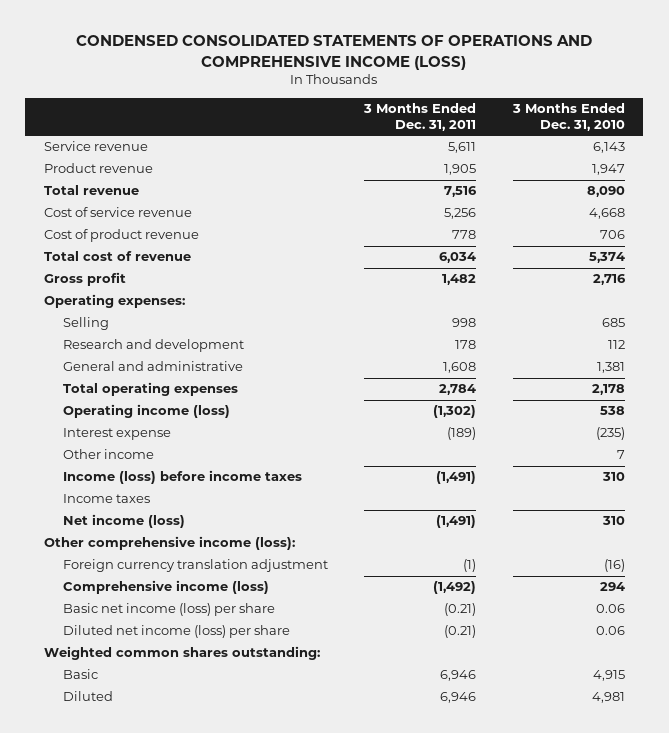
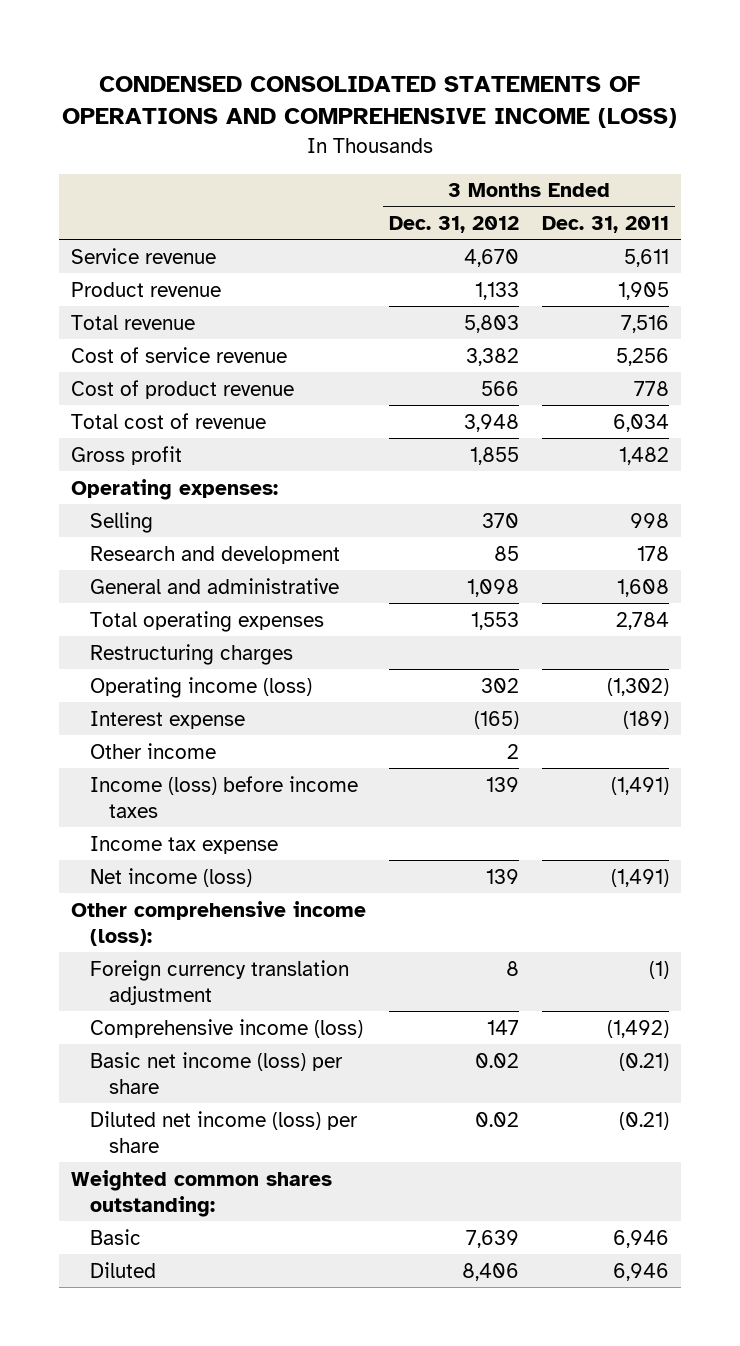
[511,103,625,132] 3 Months Ended Dec. 31, 2010 -> none
none -> [388,215,519,233] Dec. 31, 2012
none -> [89,643,293,665] Restructuring charges
[62,494,150,504] Income taxes -> [89,835,278,854] Income tax expense

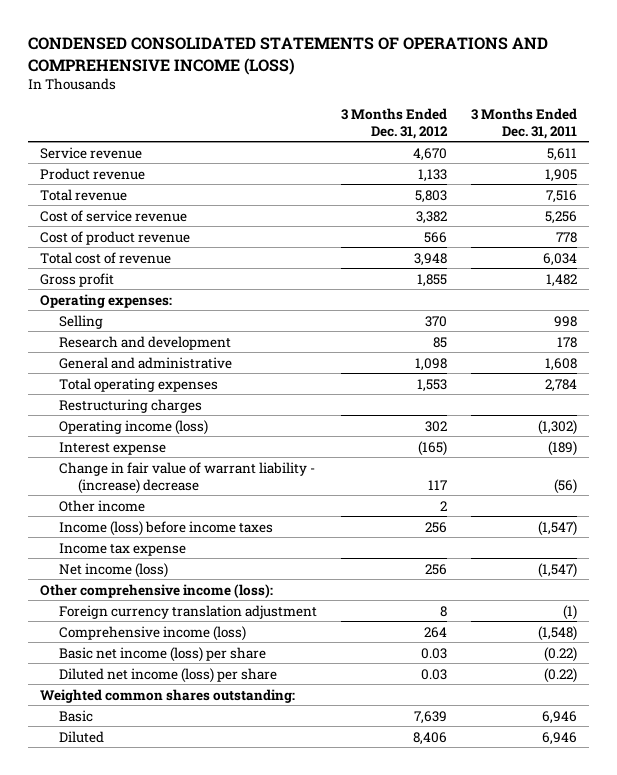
none -> [59,461,316,494] Change in fair value of warrant liability - (increase) decrease
[485,776,519,792] 139 -> [424,521,447,533] 256
[611,776,670,795] (1,491) -> [537,520,577,536] (1,547)
[485,868,519,884] 139 -> [424,563,447,575] 256
[611,868,670,887] (1,491) -> [537,562,577,578] (1,547)
[486,1019,519,1035] 147 -> [423,626,447,638] 264
[607,1019,670,1038] (1,492) -> [537,625,577,641] (1,548)
[474,1052,519,1068] 0.02 -> [420,647,447,659] 0.03
[619,1052,670,1071] (0.21) -> [543,646,577,662] (0.22)
[474,1111,519,1127] 0.02 -> [420,668,447,680] 0.03
[619,1111,670,1130] (0.21) -> [543,667,577,683] (0.22)

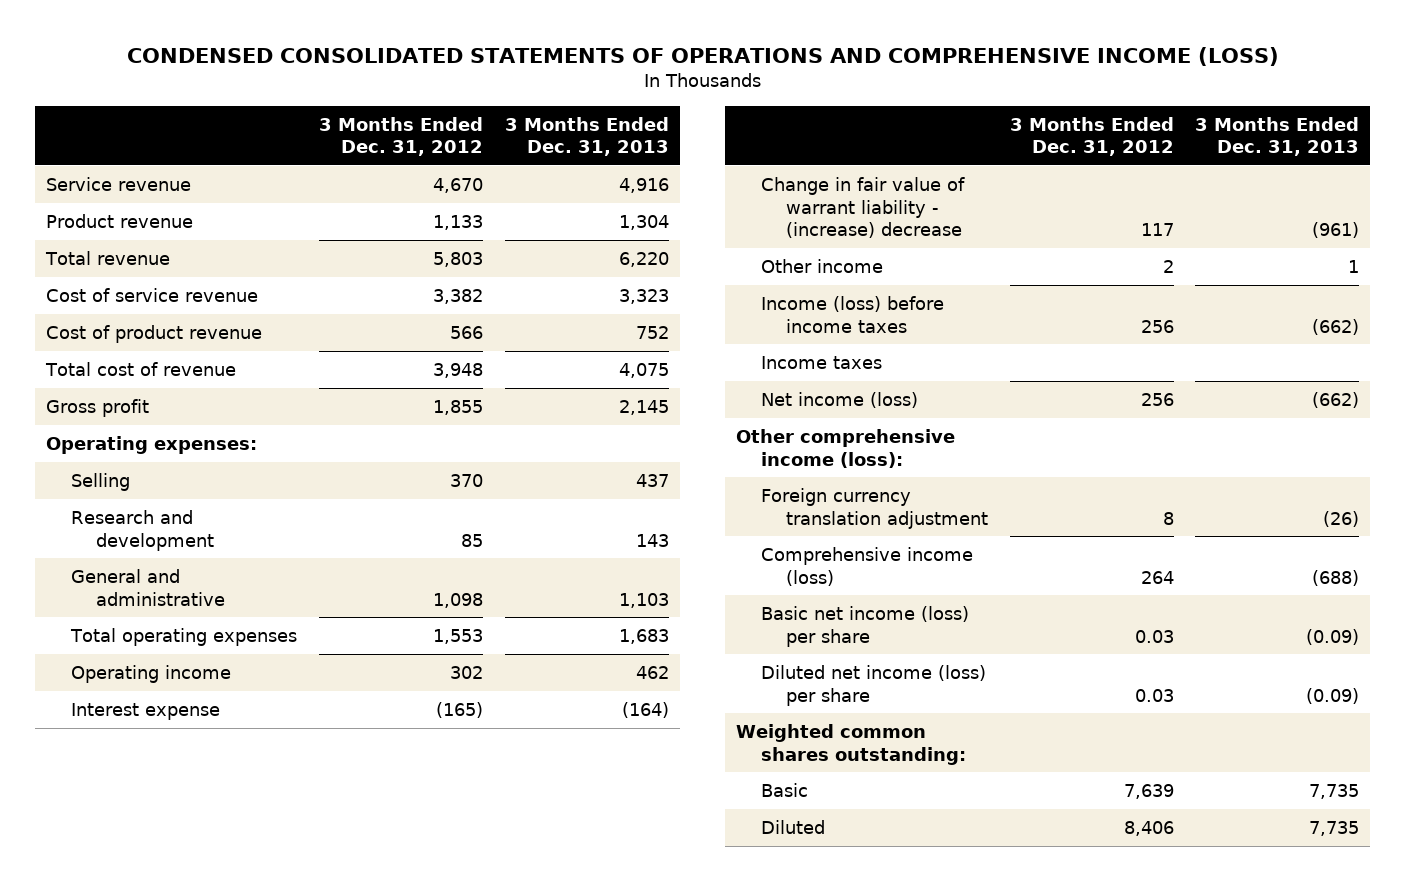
[470,107,577,139] 3 Months Ended Dec. 31, 2011 -> none
none -> [505,116,670,157] 3 Months Ended Dec. 31, 2013
[59,398,203,413] Restructuring charges -> none
[59,419,209,435] Operating income (loss) -> [70,664,231,683] Operating income
[59,542,187,556] Income tax expense -> [761,355,883,369] Income taxes

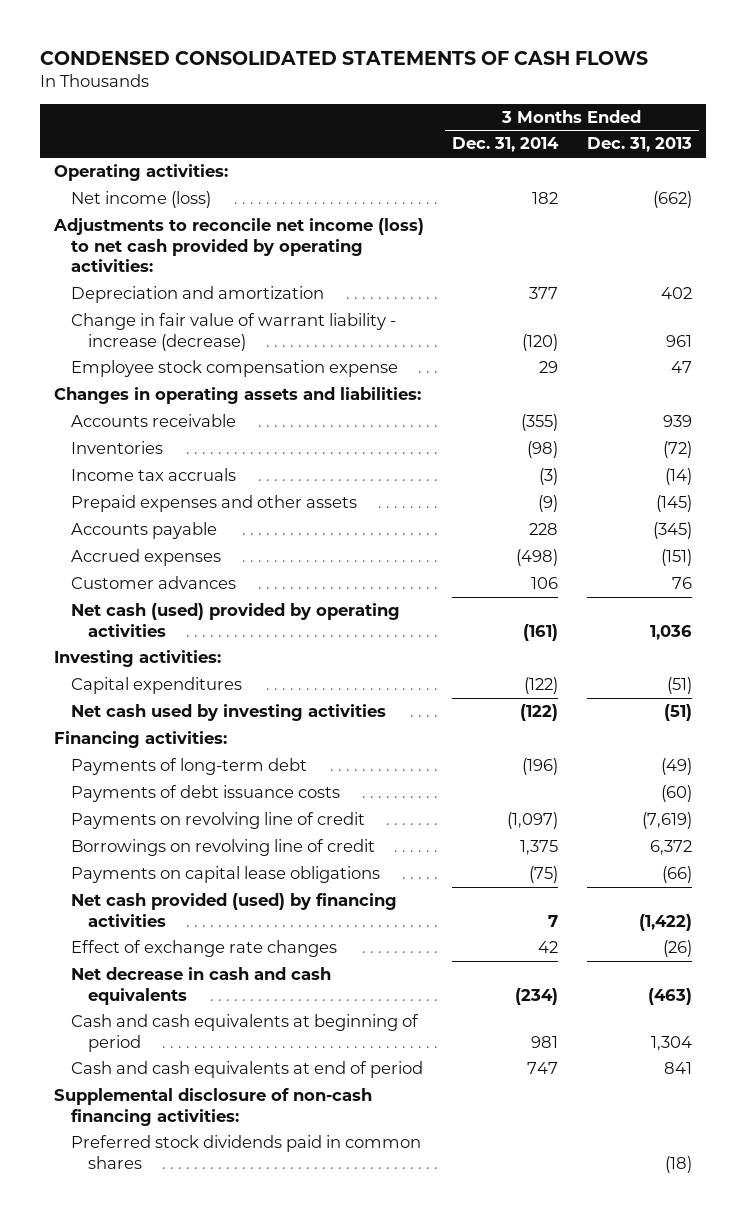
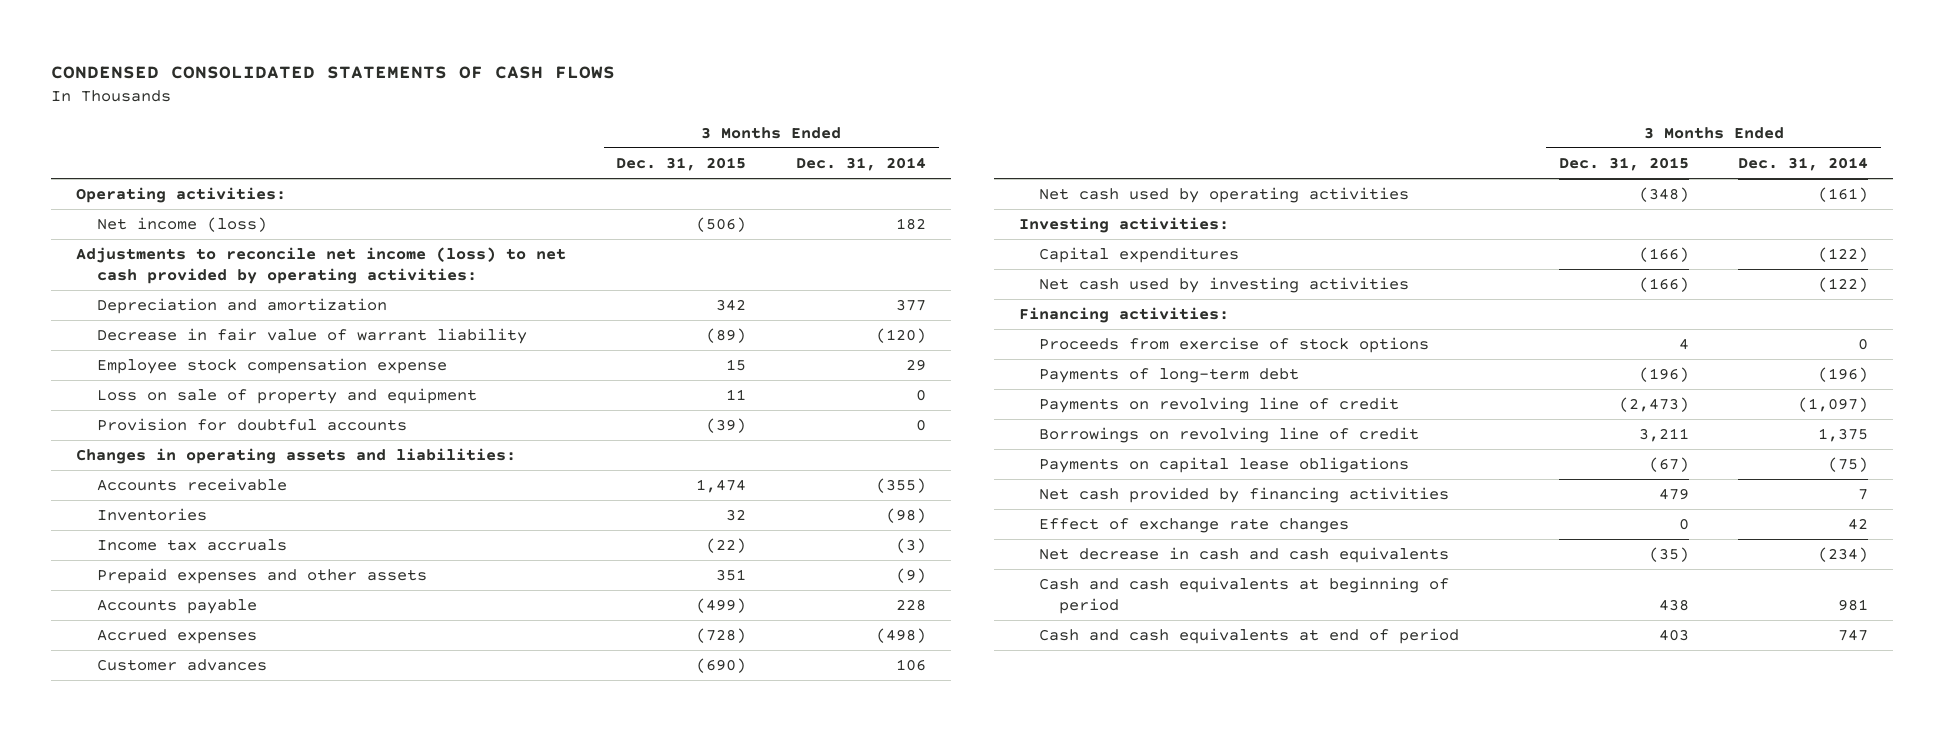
[586,137,692,153] Dec. 31, 2013 -> none
none -> [616,156,747,171] Dec. 31, 2015
[70,313,396,351] Change in fair value of warrant liability - increase (decrease) -> [96,328,527,345] Decrease in fair value of warrant liability
none -> [96,388,477,405] Loss on sale of property and equipment
none -> [96,418,407,432] Provision for doubtful accounts
[70,603,400,637] Net cash (used) provided by operating activities -> [1038,187,1409,204] Net cash used by operating activities
none -> [1038,337,1429,354] Proceeds from exercise of stock options
[70,785,340,803] Payments of debt issuance costs -> none
[70,893,397,927] Net cash provided (used) by financing activities -> [1038,487,1449,504] Net cash provided by financing activities
[53,1088,372,1126] Supplemental disclosure of non-cash financing activities: -> none
[70,1135,421,1169] Preferred stock dividends paid in common shares -> none

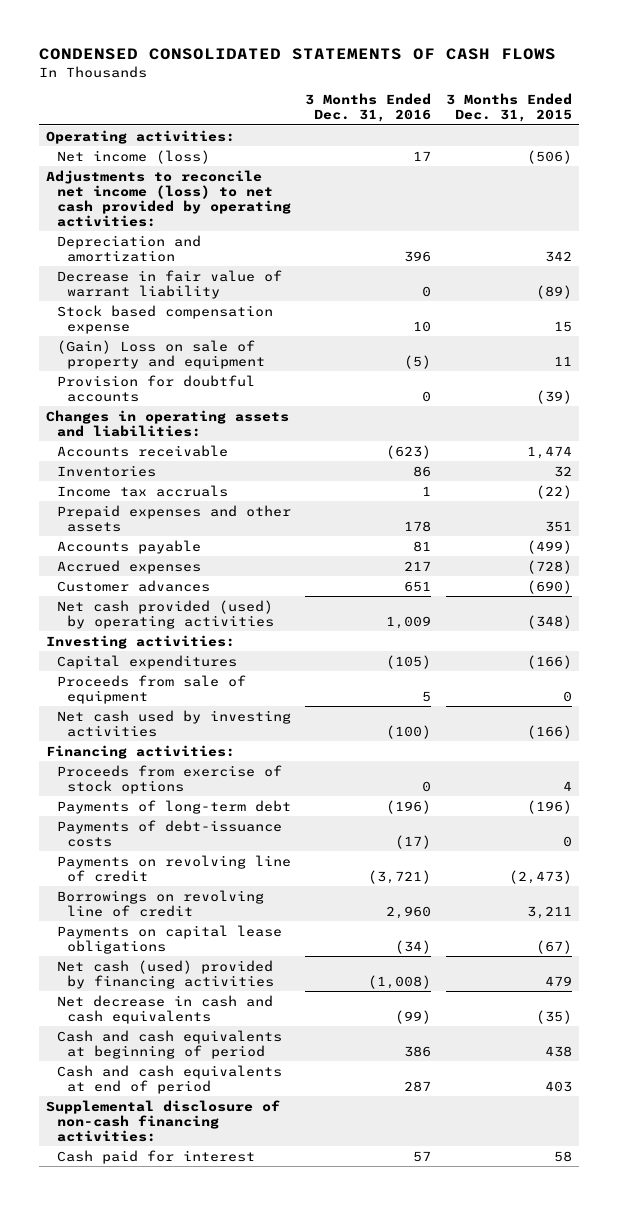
[796,156,927,171] Dec. 31, 2014 -> none
none -> [305,93,432,123] 3 Months Ended Dec. 31, 2016
[96,358,447,375] Employee stock compensation expense -> [56,304,273,334] Stock based compensation expense
[96,388,477,405] Loss on sale of property and equipment -> [56,339,265,369] (Gain) Loss on sale of property and equipment
[1038,187,1409,204] Net cash used by operating activities -> [56,599,274,629] Net cash provided (used) by operating activities
none -> [56,674,246,704] Proceeds from sale of equipment
none -> [56,819,282,847] Payments of debt-issuance costs
[1038,518,1349,534] Effect of exchange rate changes -> none
[1038,487,1449,504] Net cash provided by financing activities -> [56,959,274,989] Net cash (used) provided by financing activities
none -> [46,1099,281,1142] Supplemental disclosure of non-cash financing activities:
none -> [56,1149,255,1164] Cash paid for interest

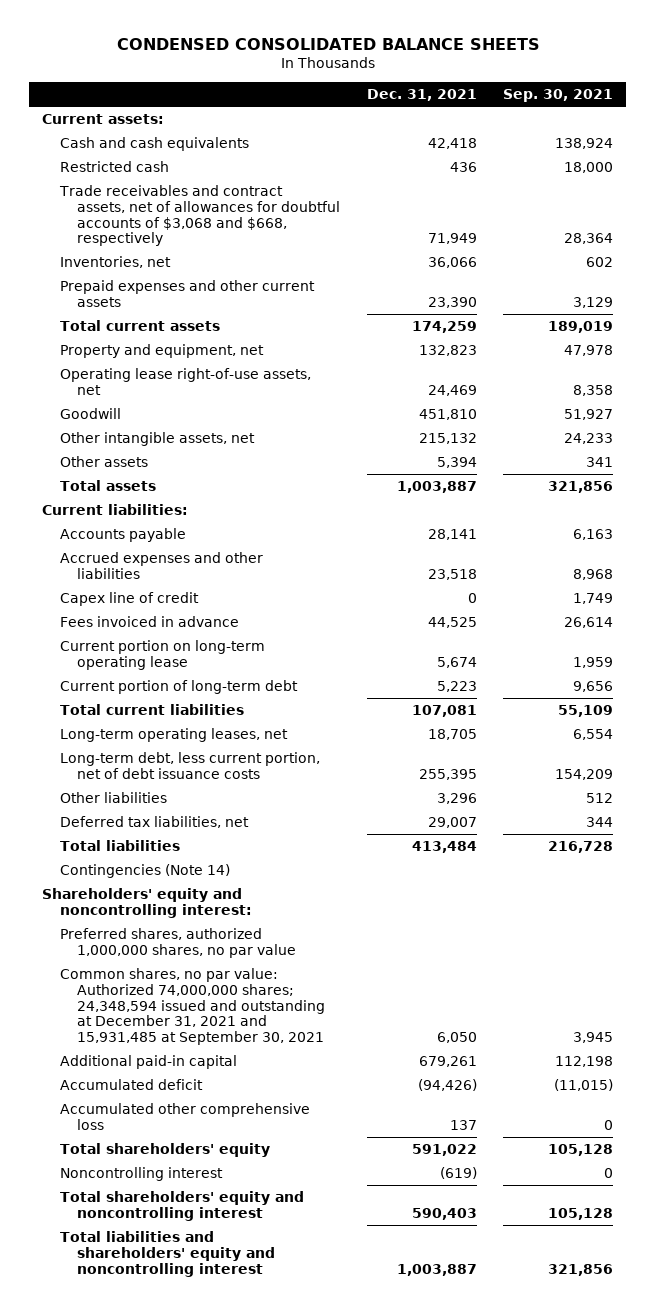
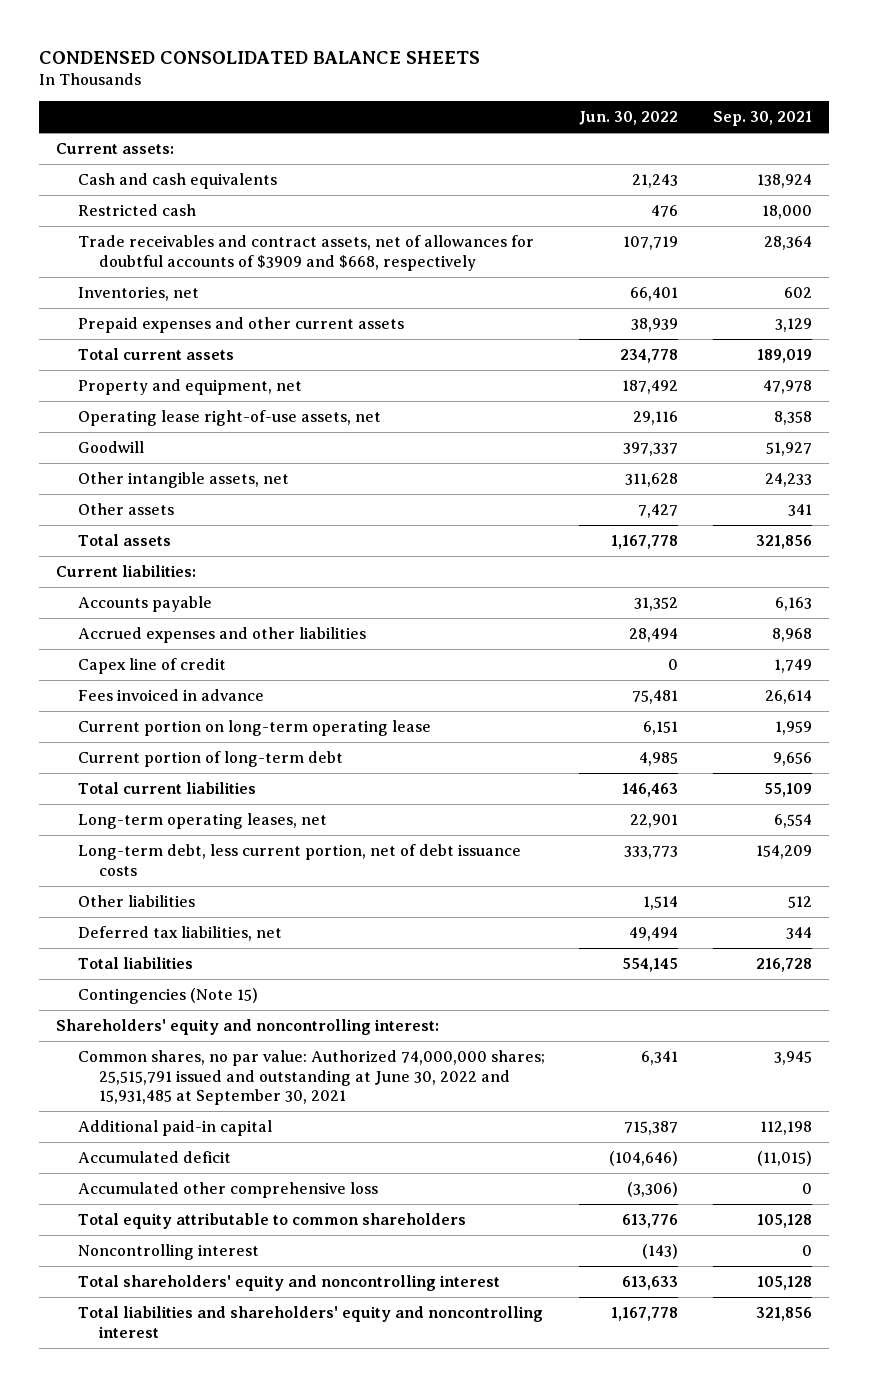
[366,88,477,101] Dec. 31, 2021 -> none
none -> [579,111,679,126] Jun. 30, 2022
[58,185,341,247] Trade receivables and contract assets, net of allowances for doubtful accounts of $3,068 and $668, respectively -> [77,235,534,271] Trade receivables and contract assets, net of allowances for doubtful accounts of $3909 and $668, respectively
[59,864,230,879] Contingencies (Note 14) -> [77,988,258,1005] Contingencies (Note 15)
[59,928,297,958] Preferred shares, authorized 1,000,000 shares, no par value -> none
[59,968,326,1045] Common shares, no par value: Authorized 74,000,000 shares; 24,348,594 issued and outstanding at December 31, 2021 and 15,931,485 at September 30, 2021 -> [77,1050,545,1106] Common shares, no par value: Authorized 74,000,000 shares; 25,515,791 issued and outstanding at June 30, 2022 and 15,931,485 at September 30, 2021
[59,1143,270,1158] Total shareholders' equity -> [77,1213,466,1230] Total equity attributable to common shareholders

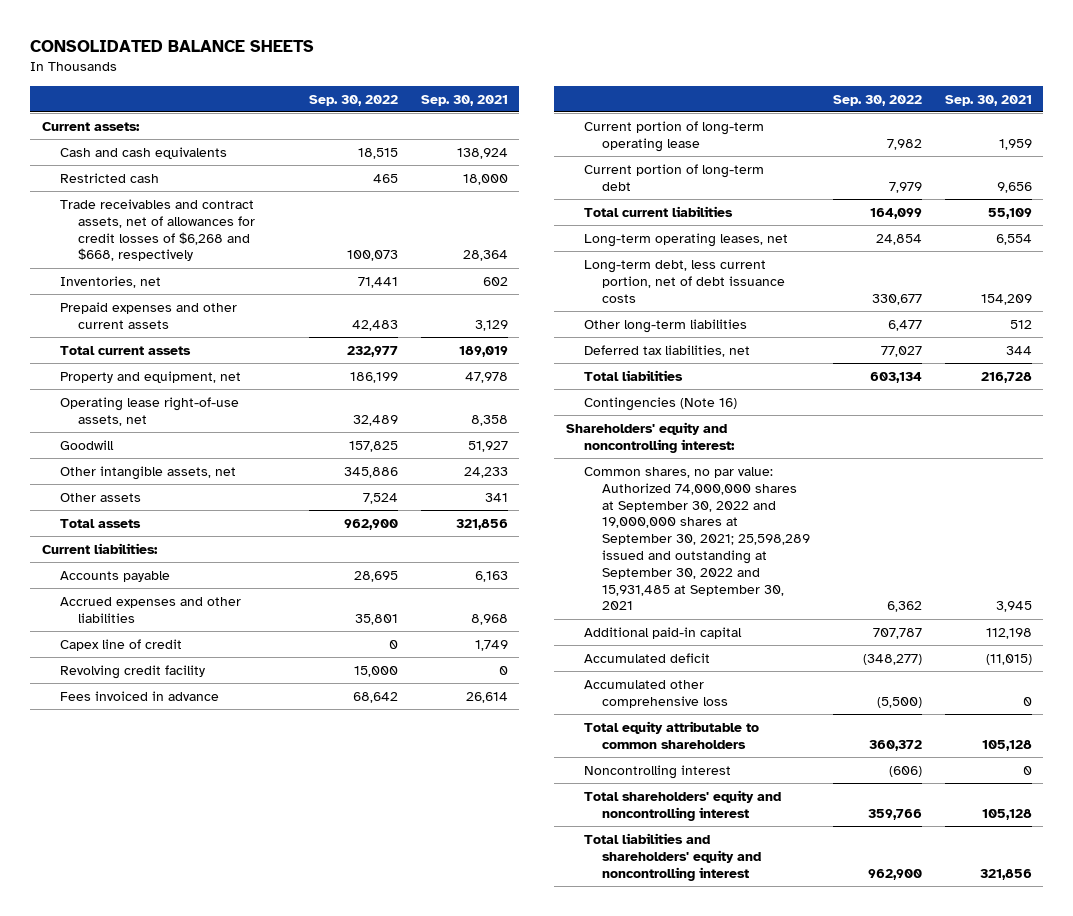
[39,50,481,64] CONDENSED CONSOLIDATED BALANCE SHEETS -> [30,40,315,53] CONSOLIDATED BALANCE SHEETS
[579,111,679,126] Jun. 30, 2022 -> none
none -> [308,94,398,106] Sep. 30, 2022
[77,235,534,271] Trade receivables and contract assets, net of allowances for doubtful accounts of $3909 and $668, respectively -> [59,198,256,262] Trade receivables and contract assets, net of allowances for credit losses of $6,268 and $668, respectively
none -> [59,664,205,679] Revolving credit facility
[77,720,431,737] Current portion on long-term operating lease -> [583,120,764,152] Current portion of long-term operating lease
[77,895,195,908] Other liabilities -> [583,318,747,333] Other long-term liabilities
[77,988,258,1005] Contingencies (Note 15) -> [583,396,737,411] Contingencies (Note 16)
[77,1050,545,1106] Common shares, no par value: Authorized 74,000,000 shares; 25,515,791 issued and outstanding at June 30, 2022 and 15,931,485 at September 30, 2021 -> [583,466,811,611] Common shares, no par value: Authorized 74,000,000 shares at September 30, 2022 and 19,000,000 shares at September 30, 2021; 25,598,289 issued and outstanding at September 30, 2022 and 15,931,485 at September 30, 2021

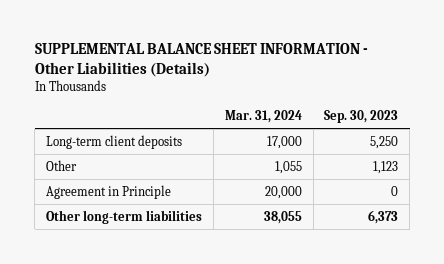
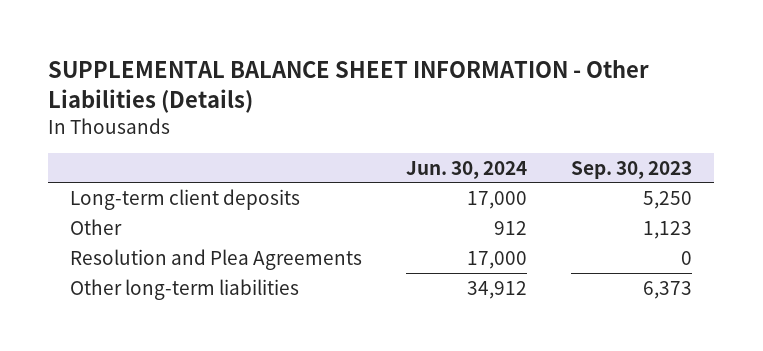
[224,110,302,124] Mar. 31, 2024 -> none
none -> [406,160,528,179] Jun. 30, 2024
[46,184,172,199] Agreement in Principle -> [70,248,363,270] Resolution and Plea Agreements

